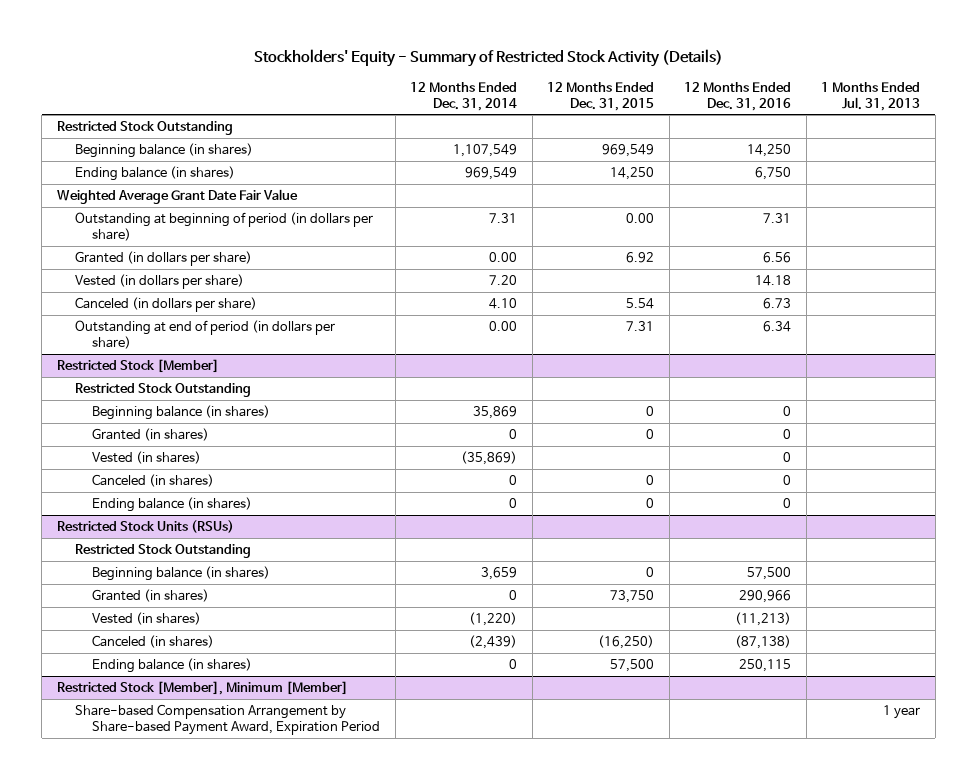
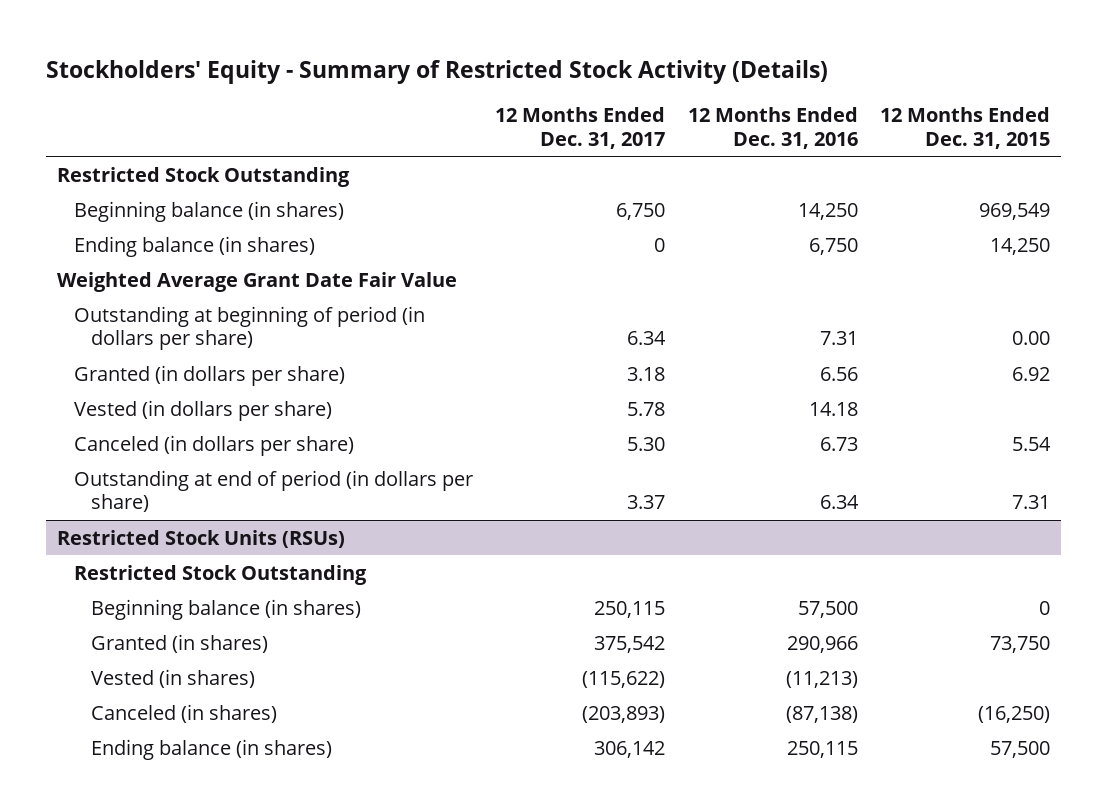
[410,81,518,111] 12 Months Ended Dec. 31, 2014 -> none
[821,81,921,111] 1 Months Ended Jul. 31, 2013 -> none
none -> [495,107,666,149] 12 Months Ended Dec. 31, 2017
[56,359,219,374] Restricted Stock [Member] -> none
[74,383,251,398] Restricted Stock Outstanding -> none
[92,405,271,421] Beginning balance (in shares) -> none
[92,428,210,442] Granted (in shares) -> none
[92,451,202,465] Vested (in shares) -> none
[92,474,215,488] Canceled (in shares) -> none
[92,497,253,513] Ending balance (in shares) -> none
[56,681,348,696] Restricted Stock [Member], Minimum [Member] -> none
[74,704,381,736] Share-based Compensation Arrangement by Share-based Payment Award, Expiration Period -> none

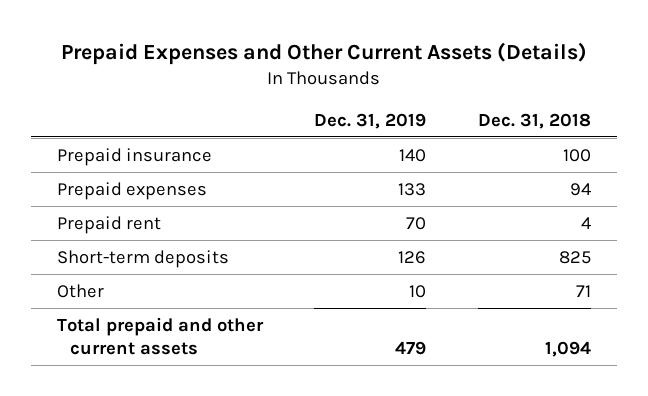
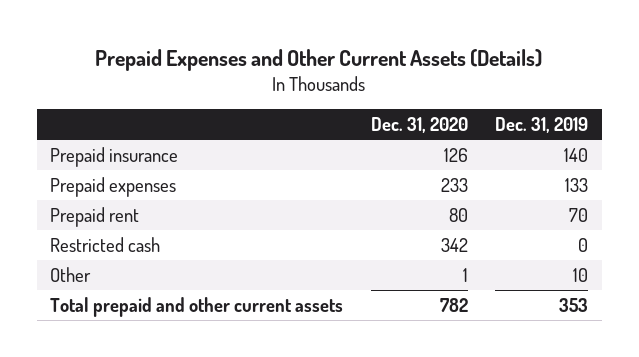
[478,112,592,129] Dec. 31, 2018 -> none
none -> [370,117,468,134] Dec. 31, 2020
[56,249,229,268] Short-term deposits -> none
none -> [50,236,161,252] Restricted cash
[395,341,427,356] 479 -> [559,297,589,312] 353

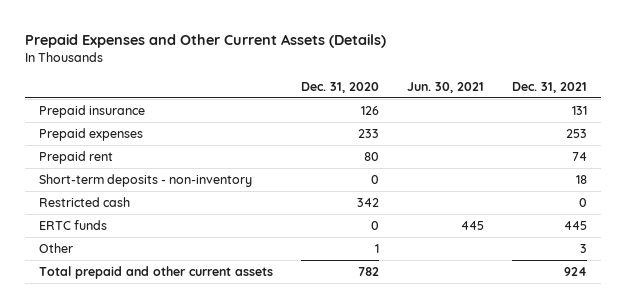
[495,117,589,134] Dec. 31, 2019 -> none
none -> [406,81,484,93] Jun. 30, 2021
none -> [511,81,587,93] Dec. 31, 2021
none -> [39,174,253,188] Short-term deposits - non-inventory
none -> [39,220,108,231] ERTC funds

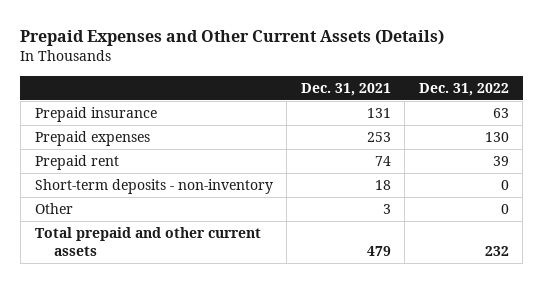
[301,81,380,93] Dec. 31, 2020 -> none
[406,81,484,93] Jun. 30, 2021 -> none
none -> [418,82,509,96] Dec. 31, 2022
[39,197,131,208] Restricted cash -> none
[39,220,108,231] ERTC funds -> none
[563,267,587,277] 924 -> [366,245,391,256] 479

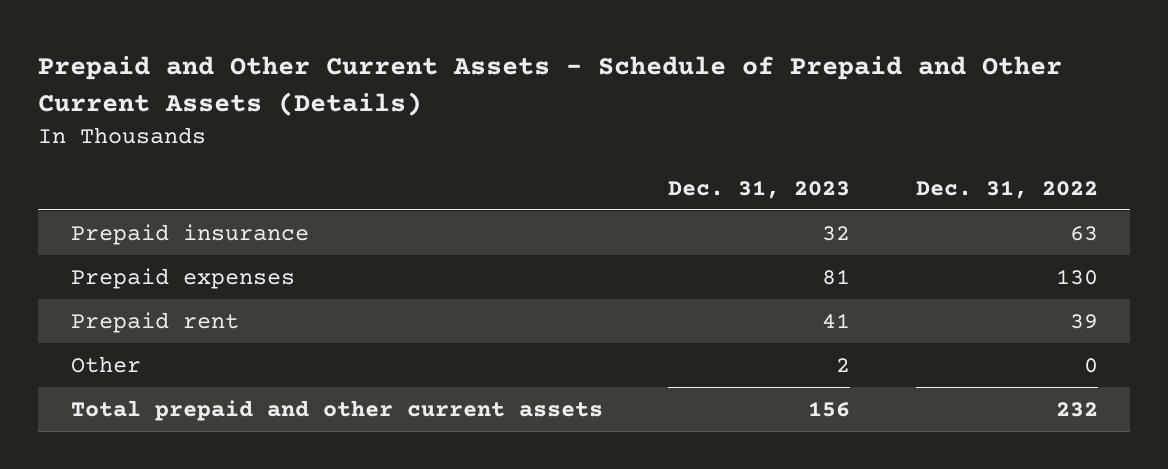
[20,29,445,47] Prepaid Expenses and Other Current Assets (Details) -> [37,56,1062,116] Prepaid and Other Current Assets - Schedule of Prepaid and Other Current Assets (Details)
[300,82,391,96] Dec. 31, 2021 -> none
none -> [668,179,851,199] Dec. 31, 2023
[34,179,273,195] Short-term deposits - non-inventory -> none

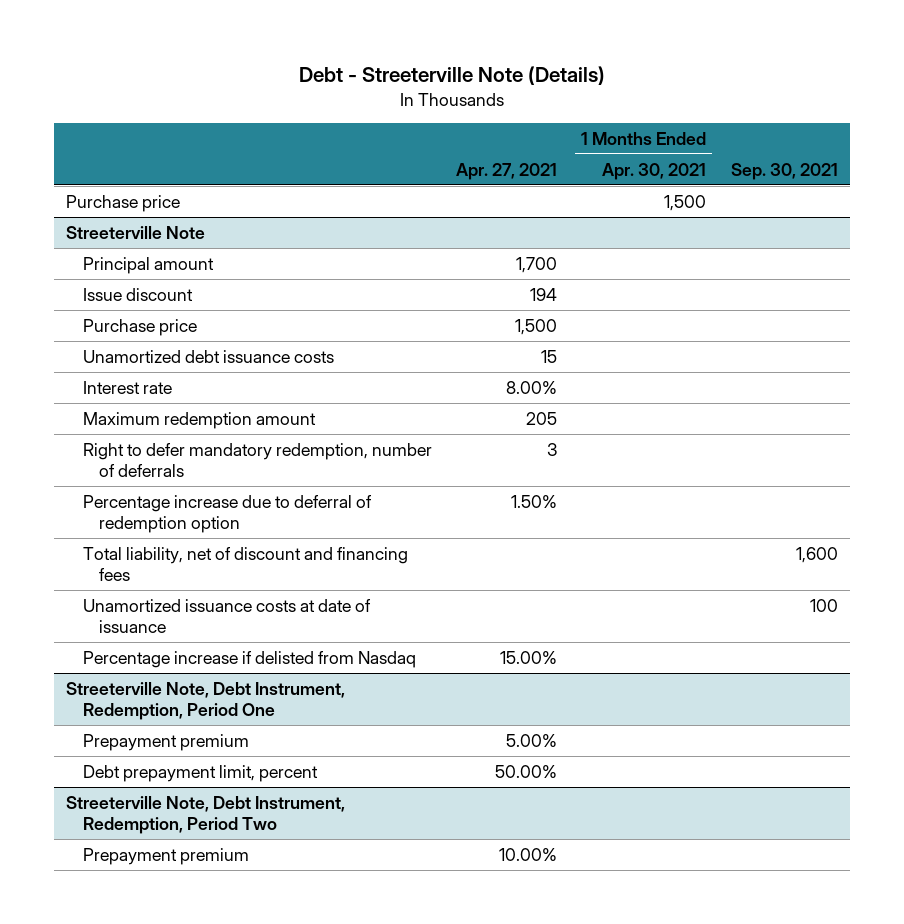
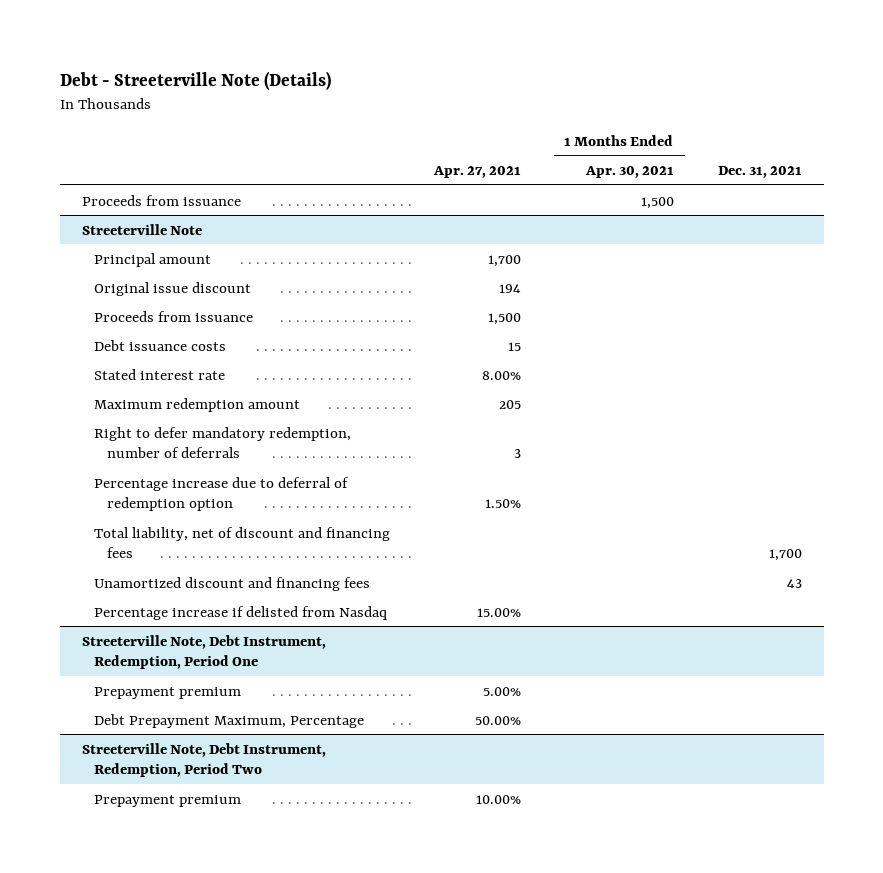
[730,162,838,180] Sep. 30, 2021 -> none
none -> [717,166,802,179] Dec. 31, 2021
[66,194,181,212] Purchase price -> [81,194,241,206] Proceeds from issuance
[82,287,193,301] Issue discount -> [94,281,252,296] Original issue discount
[82,318,197,336] Purchase price -> [94,310,254,322] Proceeds from issuance
[82,349,334,363] Unamortized debt issuance costs -> [94,339,227,351] Debt issuance costs
[82,380,172,394] Interest rate -> [94,368,226,380] Stated interest rate
[82,598,371,633] Unamortized issuance costs at date of issuance -> [94,576,371,591] Unamortized discount and financing fees
[82,764,318,782] Debt prepayment limit, percent -> [94,713,365,728] Debt Prepayment Maximum, Percentage

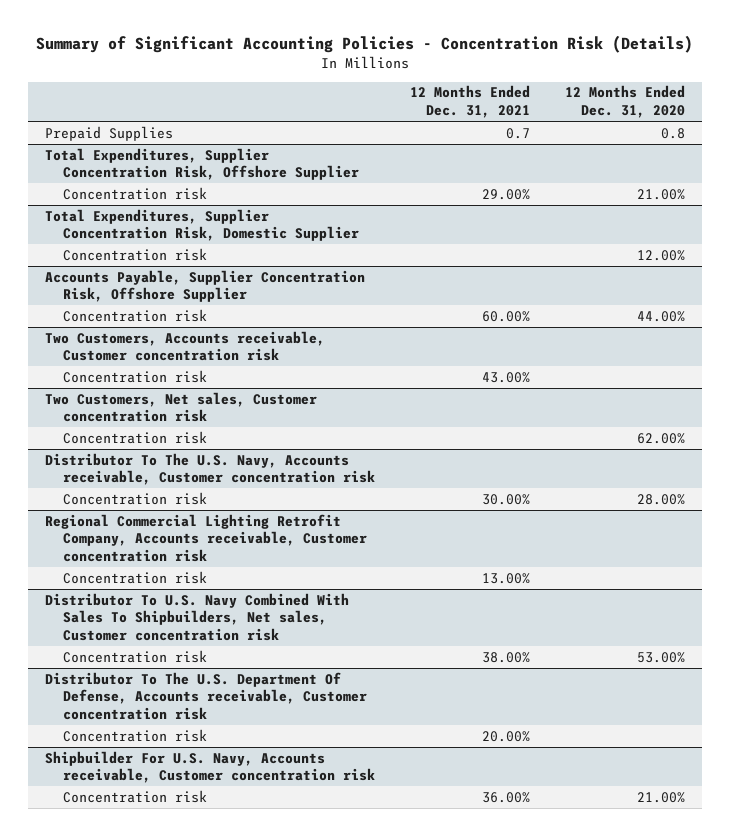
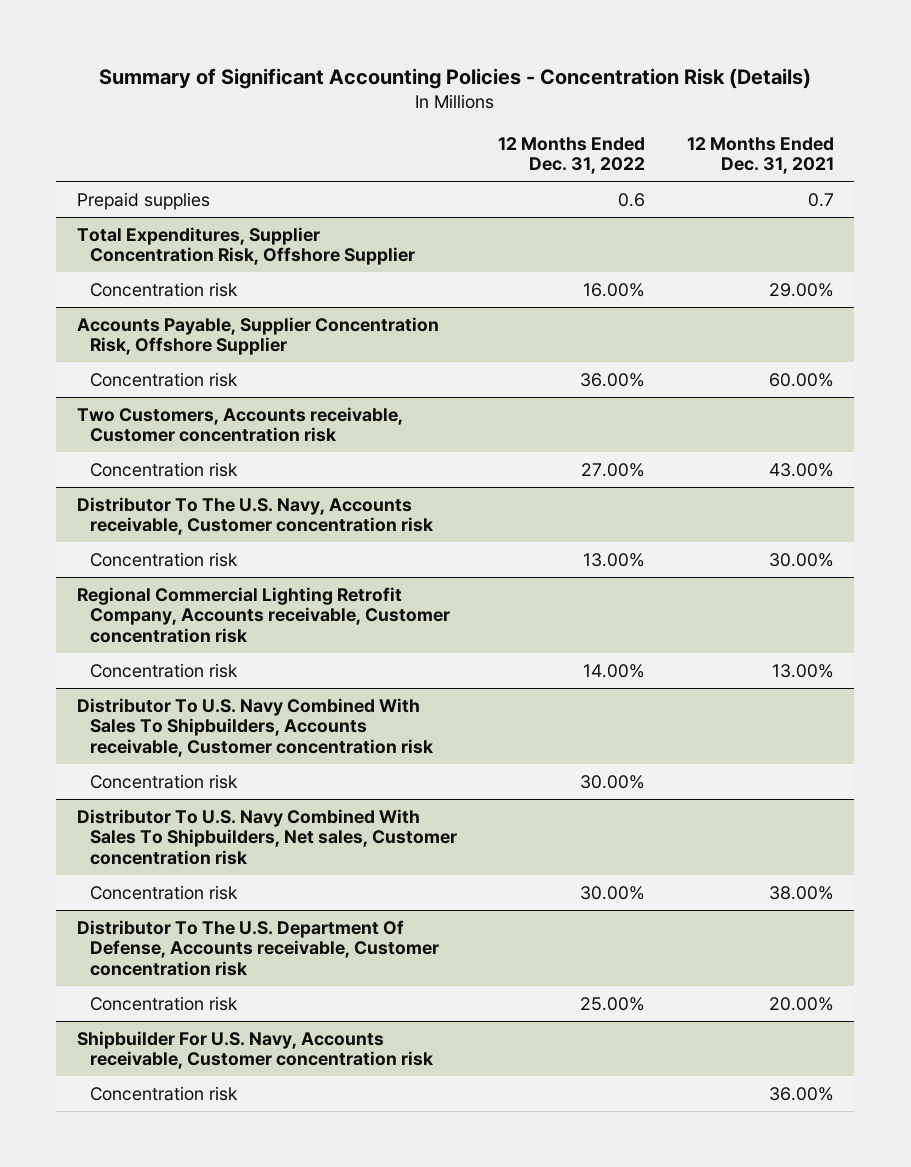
[564,85,685,119] 12 Months Ended Dec. 31, 2020 -> none
none -> [498,136,646,175] 12 Months Ended Dec. 31, 2022
[45,125,174,141] Prepaid Supplies -> [76,191,210,210] Prepaid supplies
[45,208,359,242] Total Expenditures, Supplier Concentration Risk, Domestic Supplier -> none
[62,247,207,261] Concentration risk -> none
[45,391,318,423] Two Customers, Net sales, Customer concentration risk -> none
[62,430,207,444] Concentration risk -> none
none -> [76,697,435,758] Distributor To U.S. Navy Combined With Sales To Shipbuilders, Accounts receivable, Customer concentration risk
none -> [90,773,239,789] Concentration risk

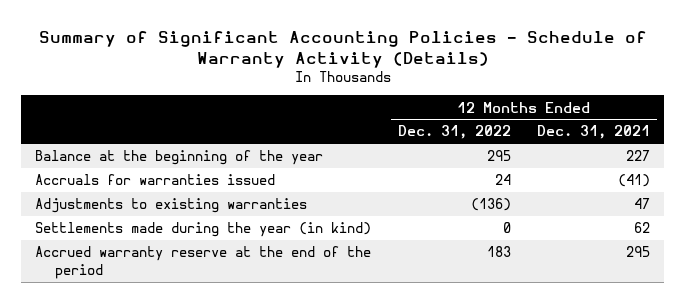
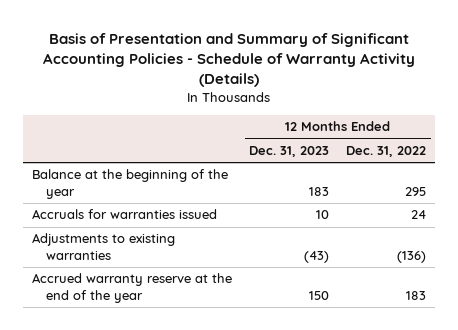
[38,30,647,68] Summary of Significant Accounting Policies - Schedule of Warranty Activity (Details) -> [43,32,416,88] Basis of Presentation and Summary of Significant Accounting Policies - Schedule of Warranty Activity (Details)
[537,125,651,140] Dec. 31, 2021 -> none
none -> [249,146,330,158] Dec. 31, 2023
[34,222,371,238] Settlements made during the year (in kind) -> none
[34,246,371,279] Accrued warranty reserve at the end of the period -> [32,273,233,303] Accrued warranty reserve at the end of the year

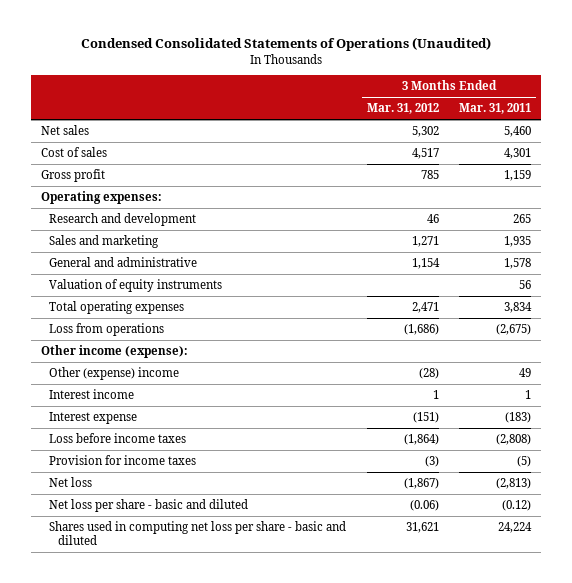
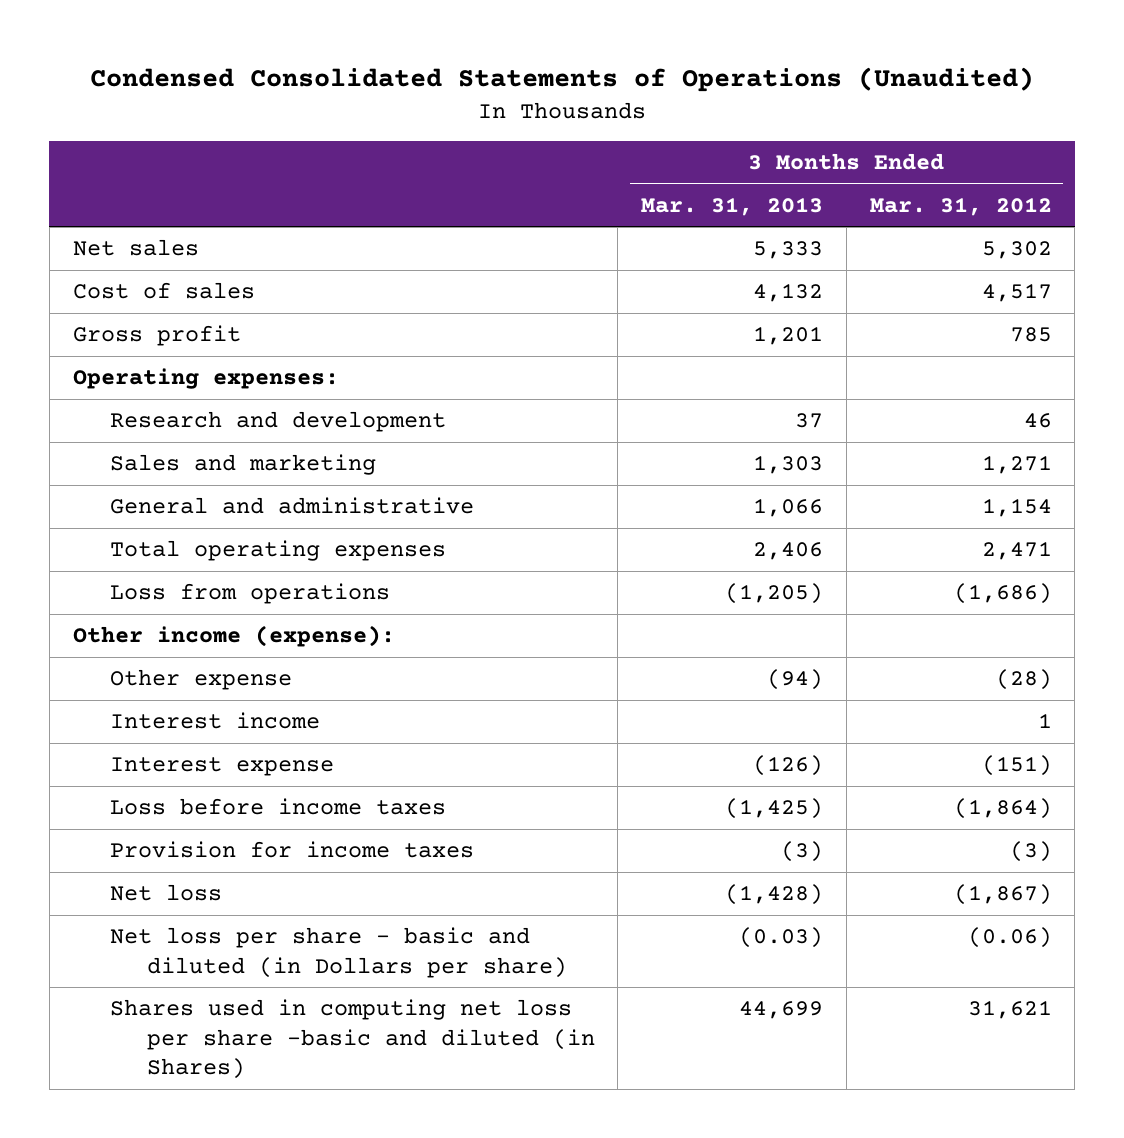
[459,103,532,115] Mar. 31, 2011 -> none
none -> [641,196,824,216] Mar. 31, 2013
[49,279,223,293] Valuation of equity instruments -> none
[49,367,180,381] Other (expense) income -> [109,669,292,691] Other expense
[49,499,249,513] Net loss per share - basic and diluted -> [109,927,567,978] Net loss per share - basic and diluted (in Dollars per share)
[49,521,347,545] Shares used in computing net loss per share - basic and diluted -> [109,999,595,1080] Shares used in computing net loss per share -basic and diluted (in Shares)

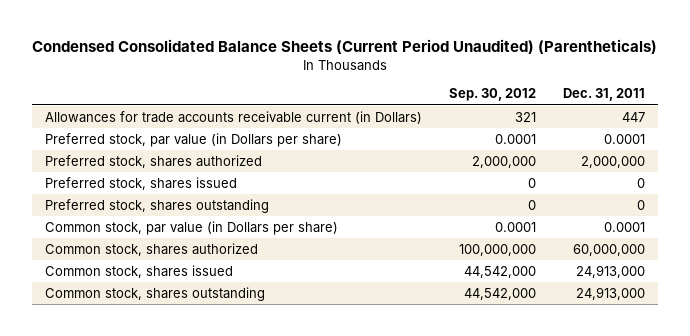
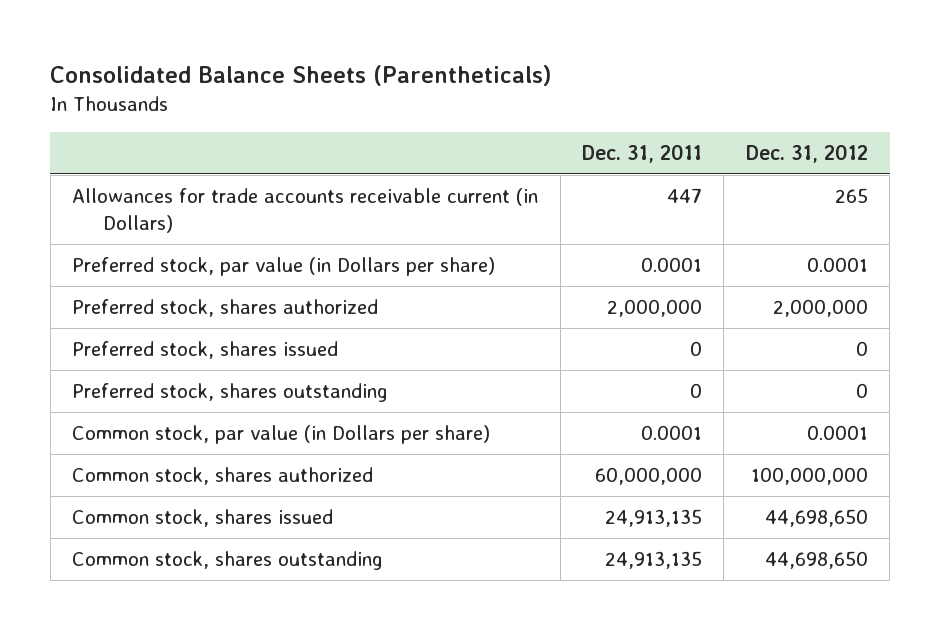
[32,39,658,55] Condensed Consolidated Balance Sheets (Current Period Unaudited) (Parentheticals) -> [50,64,553,86] Consolidated Balance Sheets (Parentheticals)
[449,88,537,102] Sep. 30, 2012 -> none
none -> [745,143,868,163] Dec. 31, 2012
[575,264,645,278] 24,913,000 -> [604,509,702,528] 24,913,135
[575,286,645,300] 24,913,000 -> [604,551,702,570] 24,913,135

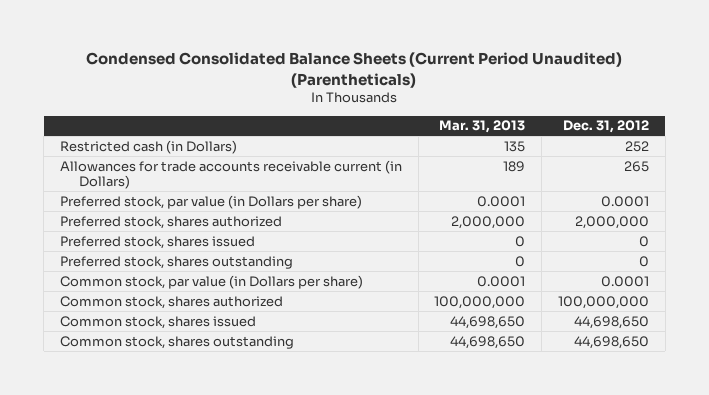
[50,64,553,86] Consolidated Balance Sheets (Parentheticals) -> [86,52,623,88] Condensed Consolidated Balance Sheets (Current Period Unaudited) (Parentheticals)
[581,143,702,163] Dec. 31, 2011 -> none
none -> [439,120,526,134] Mar. 31, 2013
none -> [59,139,237,154] Restricted cash (in Dollars)

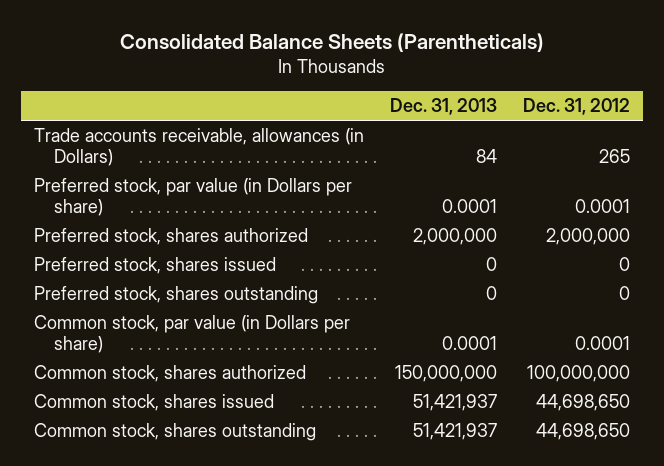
[86,52,623,88] Condensed Consolidated Balance Sheets (Current Period Unaudited) (Parentheticals) -> [120,33,545,53] Consolidated Balance Sheets (Parentheticals)
[439,120,526,134] Mar. 31, 2013 -> none
none -> [390,98,498,116] Dec. 31, 2013
[59,139,237,154] Restricted cash (in Dollars) -> none
[59,159,402,189] Allowances for trade accounts receivable current (in Dollars) -> [34,127,365,167] Trade accounts receivable, allowances (in Dollars)

